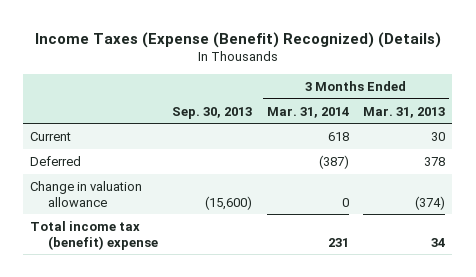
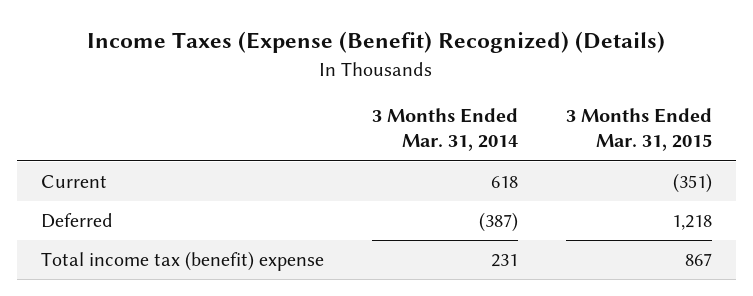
[172,106,253,119] Sep. 30, 2013 -> none
[363,106,446,118] Mar. 31, 2013 -> none
none -> [565,107,712,152] 3 Months Ended Mar. 31, 2015
[30,180,143,207] Change in valuation allowance -> none

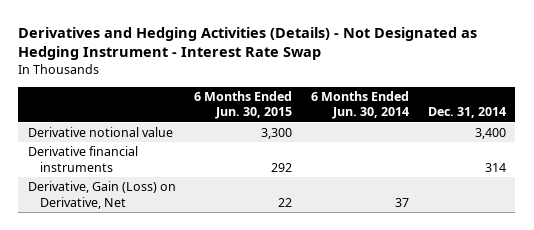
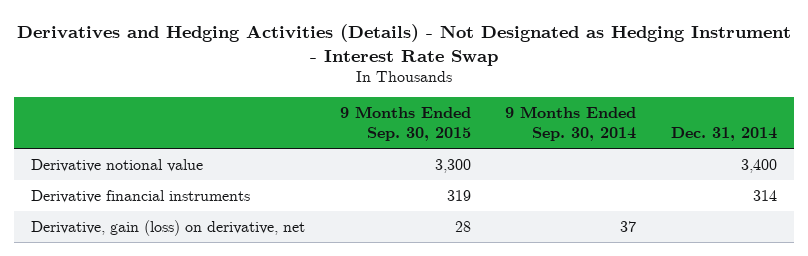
[194,90,293,120] 6 Months Ended Jun. 30, 2015 -> none
[311,90,410,120] 6 Months Ended Jun. 30, 2014 -> none
none -> [339,106,471,141] 9 Months Ended Sep. 30, 2015
none -> [505,106,637,141] 9 Months Ended Sep. 30, 2014
[27,181,176,209] Derivative, Gain (Loss) on Derivative, Net -> [31,219,306,236] Derivative, gain (loss) on derivative, net

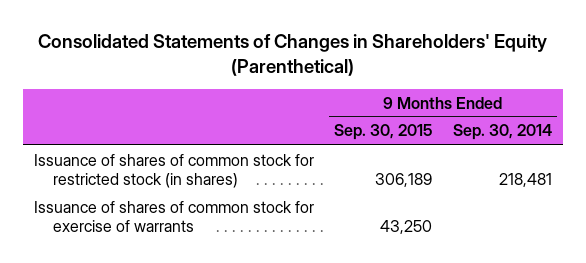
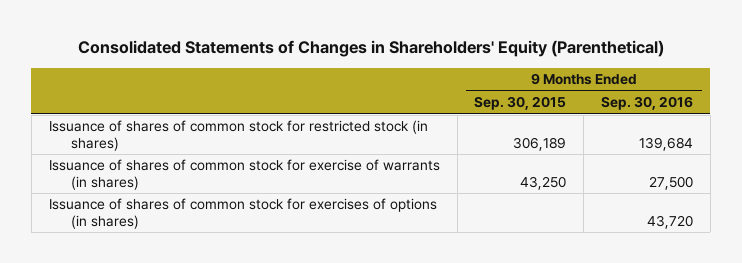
[453,124,553,141] Sep. 30, 2014 -> none
none -> [600,96,693,111] Sep. 30, 2016
[33,200,314,233] Issuance of shares of common stock for exercise of warrants -> [48,159,440,190] Issuance of shares of common stock for exercise of warrants (in shares)
none -> [48,198,437,229] Issuance of shares of common stock for exercises of options (in shares)

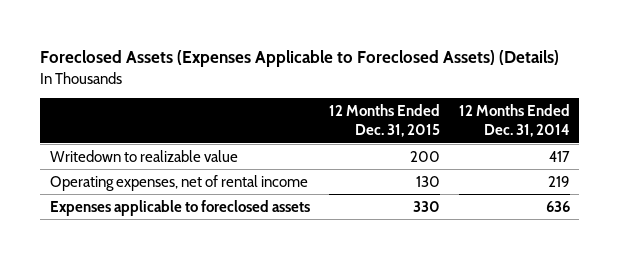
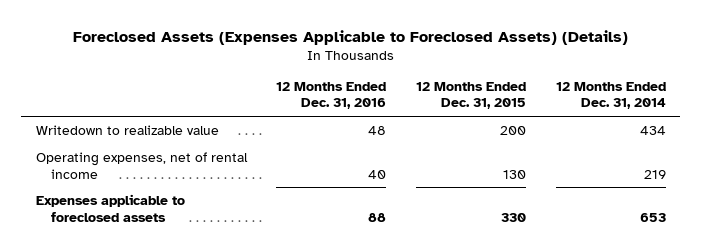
none -> [276,81,387,110] 12 Months Ended Dec. 31, 2016
[548,150,570,162] 417 -> [639,125,666,135] 434
[545,200,570,212] 636 -> [639,212,666,222] 653

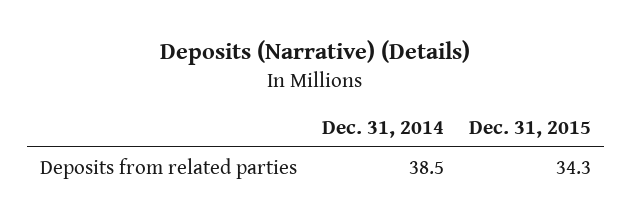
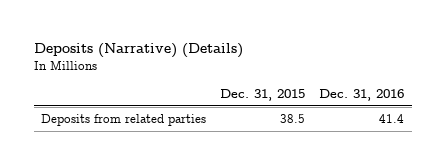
[321,121,444,139] Dec. 31, 2014 -> none
none -> [319,88,405,101] Dec. 31, 2016
[555,160,591,174] 34.3 -> [280,114,306,124] 38.5

